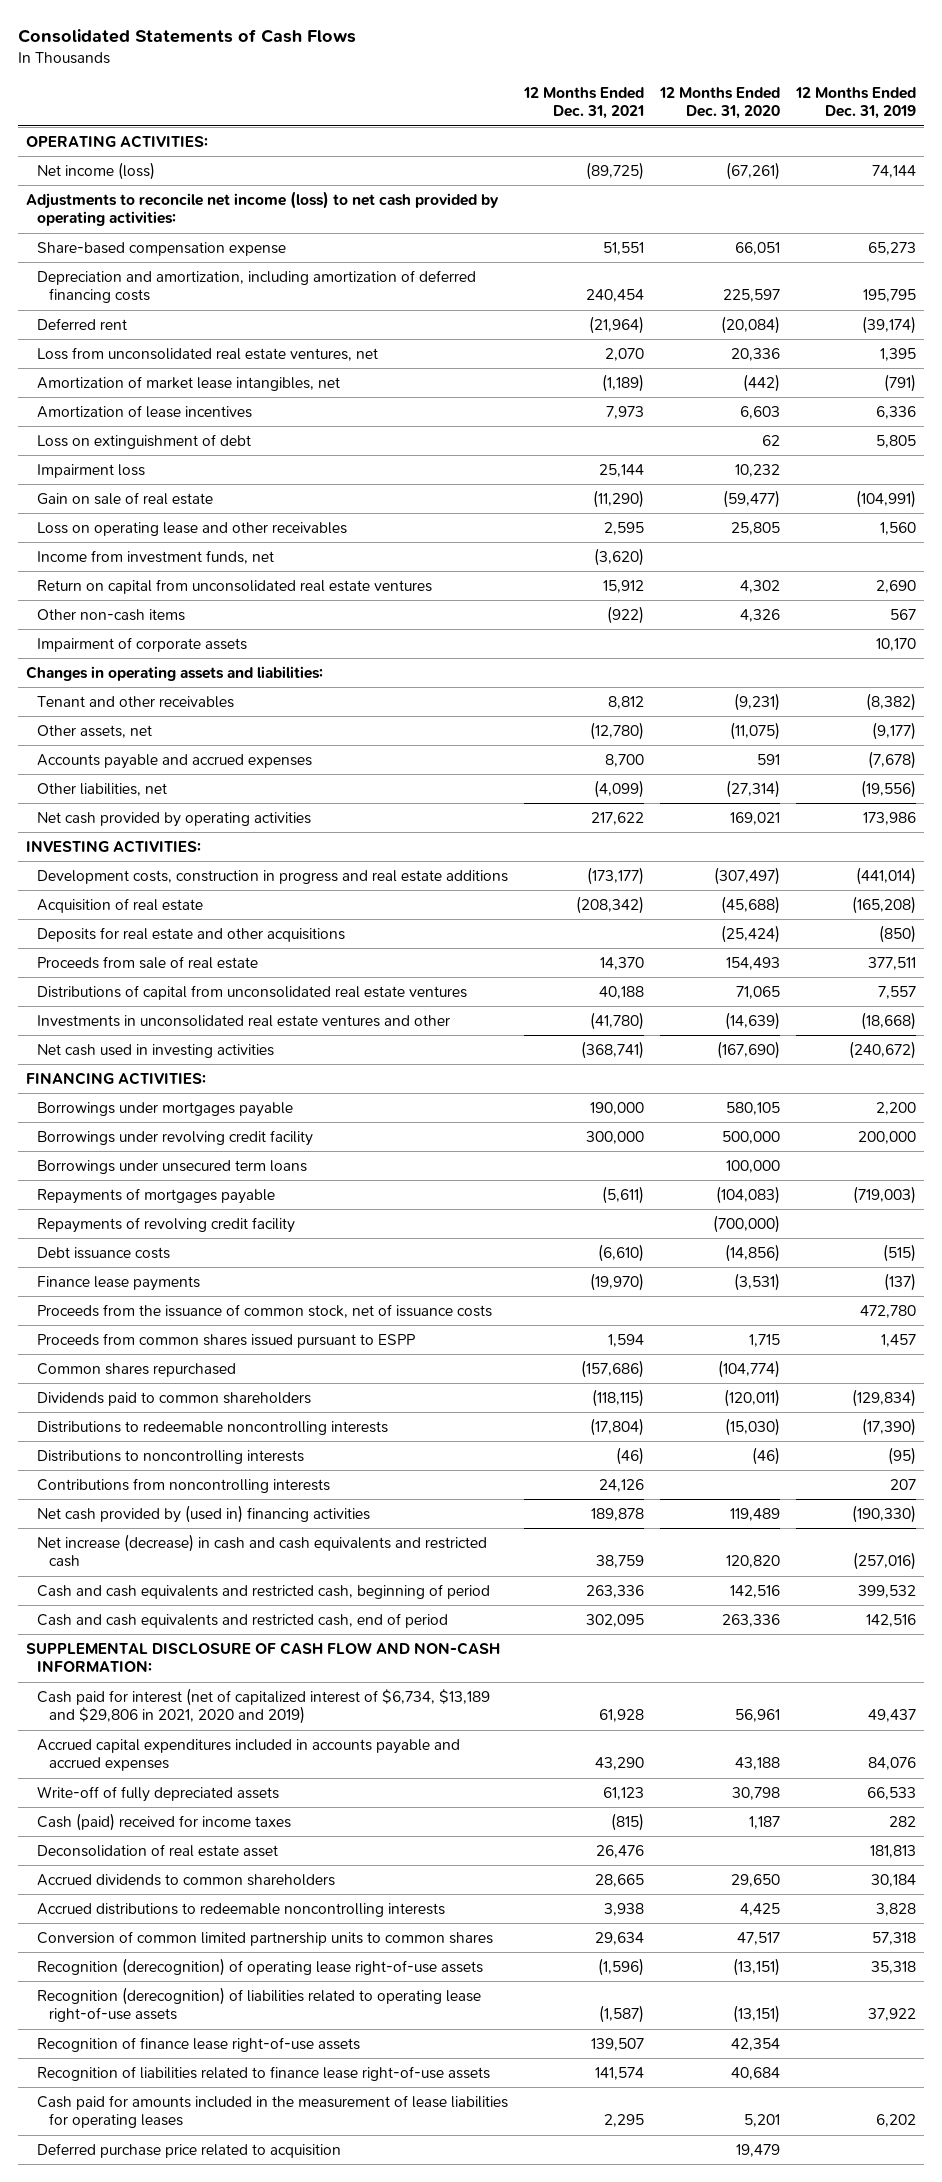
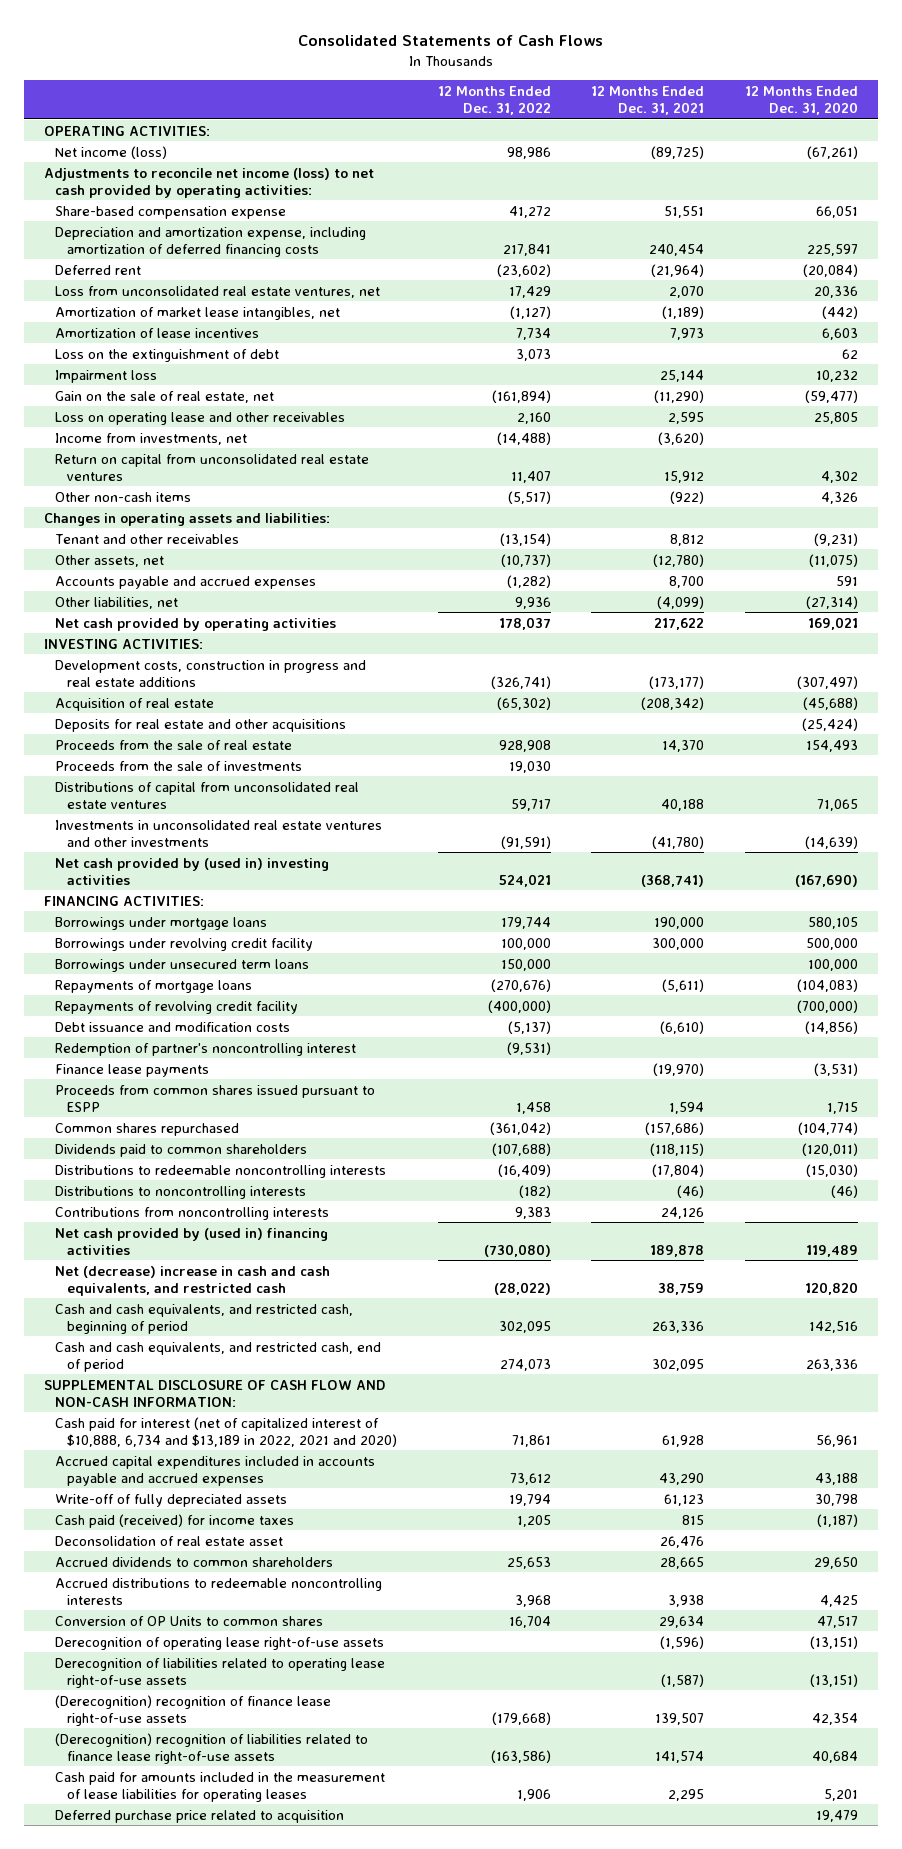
[794,87,916,120] 12 Months Ended Dec. 31, 2019 -> none
none -> [437,85,551,115] 12 Months Ended Dec. 31, 2022
[37,269,477,304] Depreciation and amortization, including amortization of deferred financing costs -> [55,226,367,257] Depreciation and amortization expense, including amortization of deferred financing costs
[37,433,252,449] Loss on extinguishment of debt -> [55,348,280,362] Loss on the extinguishment of debt
[37,491,214,505] Gain on sale of real estate -> [55,390,275,403] Gain on the sale of real estate, net
[37,549,275,564] Income from investment funds, net -> [55,432,248,445] Income from investments, net
[37,636,248,652] Impairment of corporate assets -> none
[37,955,259,969] Proceeds from sale of real estate -> [55,739,293,750] Proceeds from the sale of real estate
none -> [55,760,303,771] Proceeds from the sale of investments
[37,1014,451,1027] Investments in unconsolidated real estate ventures and other -> [55,819,383,847] Investments in unconsolidated real estate ventures and other investments
[37,1043,275,1058] Net cash used in investing activities -> [55,857,330,885] Net cash provided by (used in) investing activities
[37,1101,294,1117] Borrowings under mortgages payable -> [55,916,268,930] Borrowings under mortgage loans
[37,1187,276,1204] Repayments of mortgages payable -> [55,979,253,993] Repayments of mortgage loans
[37,1246,171,1259] Debt issuance costs -> [55,1021,291,1032] Debt issuance and modification costs
none -> [55,1042,357,1056] Redemption of partner's noncontrolling interest
[37,1303,493,1318] Proceeds from the issuance of common stock, net of issuance costs -> none
[37,1533,488,1568] Net increase (decrease) in cash and cash equivalents and restricted cash -> [55,1265,331,1296] Net (decrease) increase in cash and cash equivalents, and restricted cash
[37,1583,491,1599] Cash and cash equivalents and restricted cash, beginning of period -> [55,1303,354,1334] Cash and cash equivalents, and restricted cash, beginning of period
[37,1612,449,1628] Cash and cash equivalents and restricted cash, end of period -> [55,1341,382,1372] Cash and cash equivalents, and restricted cash, end of period
[37,1687,491,1725] Cash paid for interest (net of capitalized interest of $6,734, $13,189 and $29,806 in 2021, 2020 and 2019) -> [55,1416,398,1447] Cash paid for interest (net of capitalized interest of $10,888, 6,734 and $13,189 in 2022, 2021 and 2020)
[37,1812,292,1831] Cash (paid) received for income taxes -> [55,1513,295,1528] Cash paid (received) for income taxes
[611,1812,645,1831] (815) -> [682,1514,705,1525] 815
[749,1815,781,1829] 1,187 -> [816,1513,858,1527] (1,187)
[37,1930,494,1946] Conversion of common limited partnership units to common shares -> [55,1615,324,1626] Conversion of OP Units to common shares
[37,1957,484,1976] Recognition (derecognition) of operating lease right-of-use assets -> [55,1636,385,1650] Derecognition of operating lease right-of-use assets
[37,1986,482,2023] Recognition (derecognition) of liabilities related to operating lease right-of-use assets -> [55,1657,386,1688] Derecognition of liabilities related to operating lease right-of-use assets
[37,2036,361,2052] Recognition of finance lease right-of-use assets -> [55,1694,332,1726] (Derecognition) recognition of finance lease right-of-use assets
[37,2065,491,2081] Recognition of liabilities related to finance lease right-of-use assets -> [55,1732,369,1764] (Derecognition) recognition of liabilities related to finance lease right-of-use assets

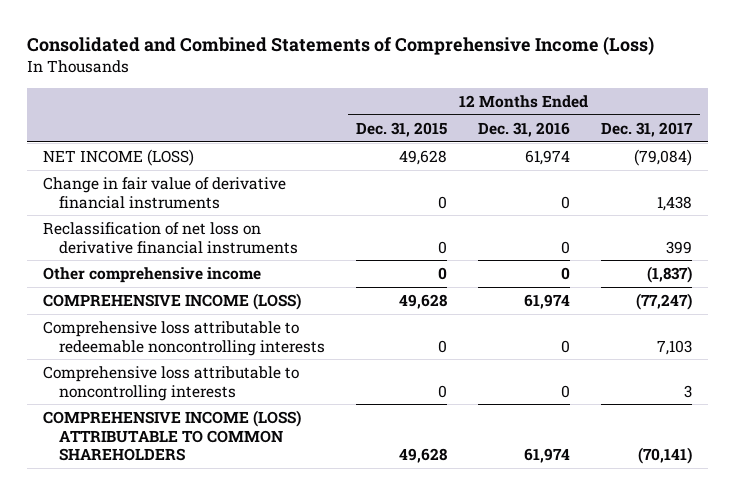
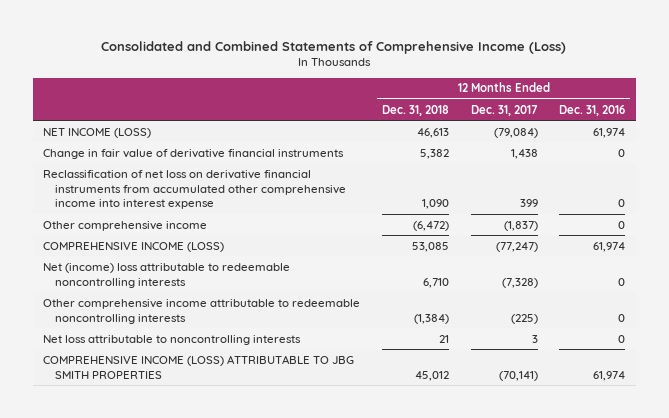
[356,121,448,137] Dec. 31, 2015 -> none
none -> [382,104,450,116] Dec. 31, 2018
[42,222,299,254] Reclassification of net loss on derivative financial instruments -> [43,169,347,210] Reclassification of net loss on derivative financial instruments from accumulated other comprehensive income into interest expense
none -> [43,262,291,288] Net (income) loss attributable to redeemable noncontrolling interests
[42,321,326,356] Comprehensive loss attributable to redeemable noncontrolling interests -> [43,298,361,324] Other comprehensive income attributable to redeemable noncontrolling interests
[657,339,693,355] 7,103 -> [510,313,538,324] (225)
[42,366,299,401] Comprehensive loss attributable to noncontrolling interests -> [43,334,302,345] Net loss attributable to noncontrolling interests
[42,410,301,462] COMPREHENSIVE INCOME (LOSS) ATTRIBUTABLE TO COMMON SHAREHOLDERS -> [43,354,355,379] COMPREHENSIVE INCOME (LOSS) ATTRIBUTABLE TO JBG SMITH PROPERTIES

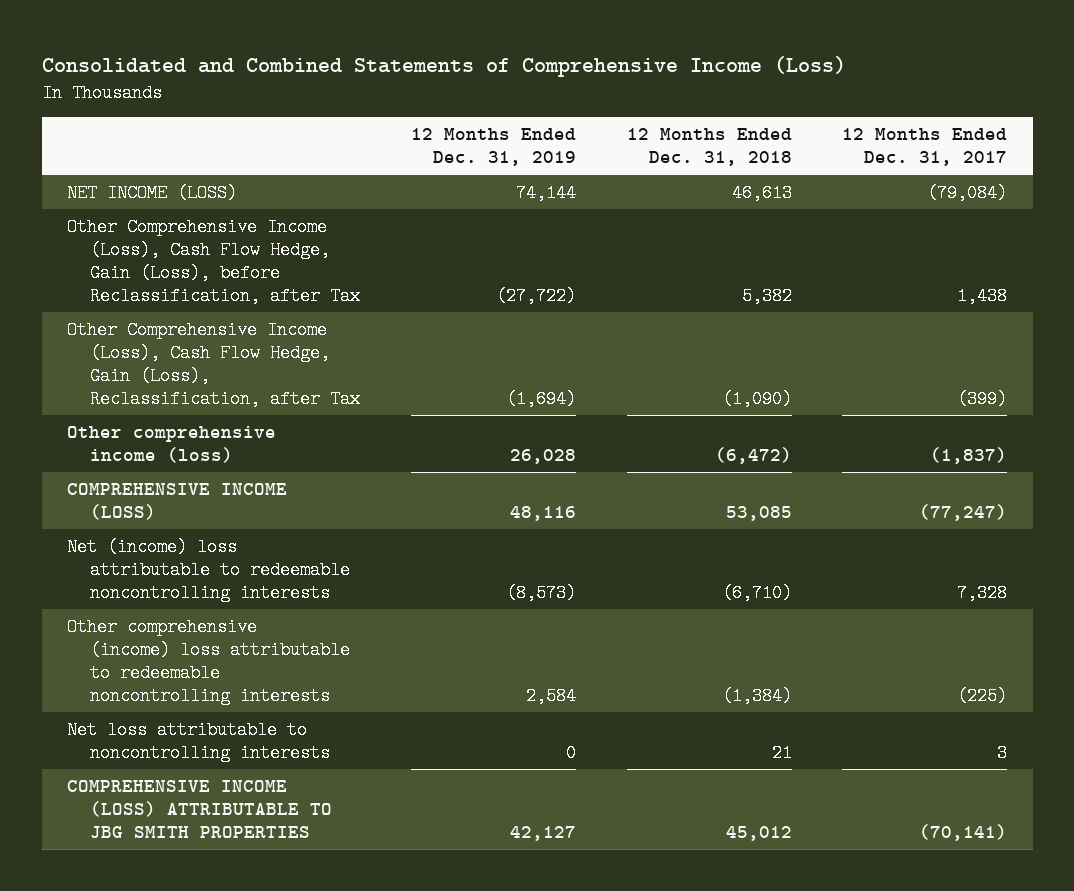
[559,104,626,116] Dec. 31, 2016 -> none
none -> [410,128,576,167] 12 Months Ended Dec. 31, 2019
[43,169,347,210] Reclassification of net loss on derivative financial instruments from accumulated other comprehensive income into interest expense -> none
[43,148,345,159] Change in fair value of derivative financial instruments -> [67,217,361,306] Other Comprehensive Income (Loss), Cash Flow Hedge, Gain (Loss), before Reclassification, after Tax
none -> [67,320,361,409] Other Comprehensive Income (Loss), Cash Flow Hedge, Gain (Loss), Reclassification, after Tax
[43,220,208,231] Other comprehensive income -> [67,425,277,463] Other comprehensive income (loss)
[423,277,450,288] 6,710 -> [721,584,792,603] (6,710)
[501,277,538,288] (7,328) -> [957,584,1008,603] 7,328
[43,298,361,324] Other comprehensive income attributable to redeemable noncontrolling interests -> [67,617,351,706] Other comprehensive (income) loss attributable to redeemable noncontrolling interests

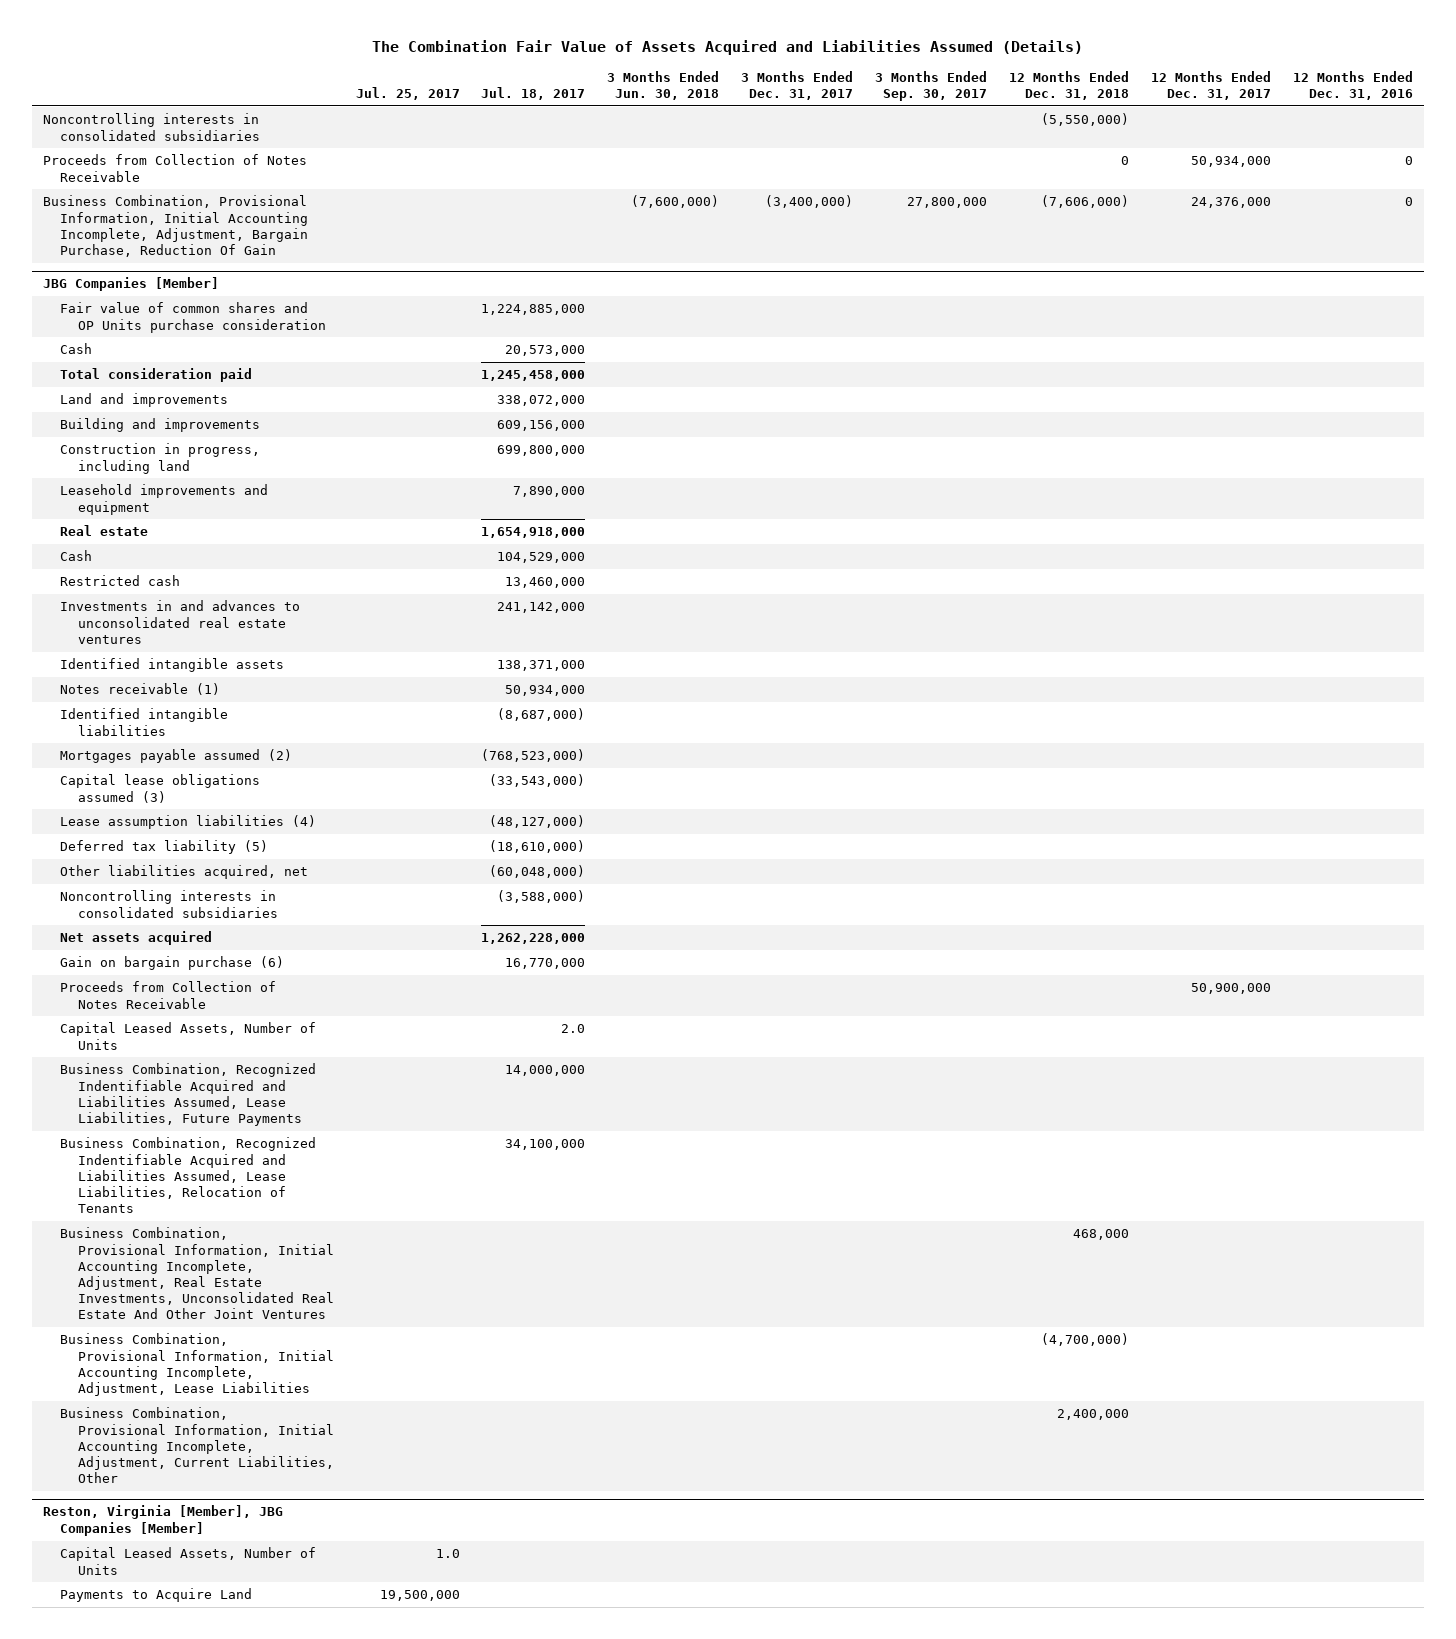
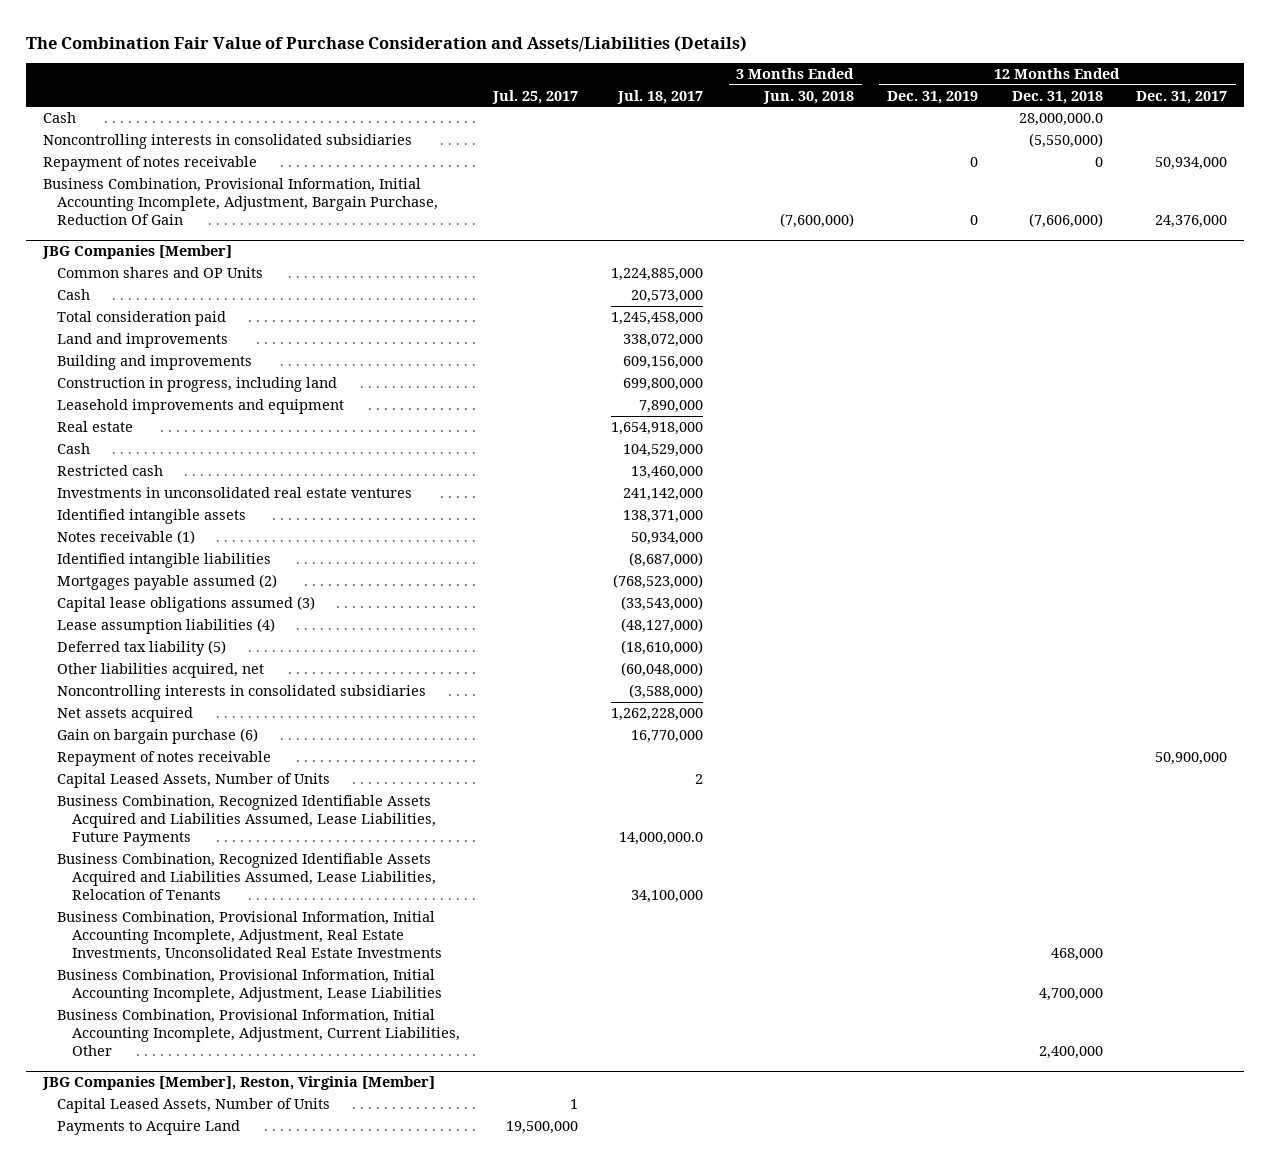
[371,39,1083,55] The Combination Fair Value of Assets Acquired and Liabilities Assumed (Details) -> [26,35,748,52] The Combination Fair Value of Purchase Consideration and Assets/Liabilities (Details)
[741,70,854,100] 3 Months Ended Dec. 31, 2017 -> none
[875,70,988,101] 3 Months Ended Sep. 30, 2017 -> none
[1292,70,1413,100] 12 Months Ended Dec. 31, 2016 -> none
none -> [887,90,979,104] Dec. 31, 2019
none -> [42,111,76,123] Cash
[42,154,307,182] Proceeds from Collection of Notes Receivable -> [42,155,257,171] Repayment of notes receivable
[60,302,326,333] Fair value of common shares and OP Units purchase consideration -> [57,266,264,278] Common shares and OP Units
[60,600,301,644] Investments in and advances to unconsolidated real estate ventures -> [57,486,413,498] Investments in unconsolidated real estate ventures
[60,981,277,1009] Proceeds from Collection of Notes Receivable -> [57,750,272,766] Repayment of notes receivable
[561,1024,586,1034] 2.0 -> [695,773,704,784] 2
[60,1063,317,1126] Business Combination, Recognized Indentifiable Acquired and Liabilities Assumed, Lease Liabilities, Future Payments -> [57,794,436,847] Business Combination, Recognized Identifiable Assets Acquired and Liabilities Assumed, Lease Liabilities, Future Payments
[505,1065,586,1077] 14,000,000 -> [619,832,704,846] 14,000,000.0
[60,1137,317,1214] Business Combination, Recognized Indentifiable Acquired and Liabilities Assumed, Lease Liabilities, Relocation of Tenants -> [57,852,436,901] Business Combination, Recognized Identifiable Assets Acquired and Liabilities Assumed, Lease Liabilities, Relocation of Tenants
[60,1227,334,1320] Business Combination, Provisional Information, Initial Accounting Incomplete, Adjustment, Real Estate Investments, Unconsolidated Real Estate And Other Joint Ventures -> [57,910,442,962] Business Combination, Provisional Information, Initial Accounting Incomplete, Adjustment, Real Estate Investments, Unconsolidated Real Estate Investments
[1041,1333,1130,1347] (4,700,000) -> [1038,988,1103,1002] 4,700,000
[42,1505,283,1536] Reston, Virginia [Member], JBG Companies [Member] -> [41,1075,435,1090] JBG Companies [Member], Reston, Virginia [Member]
[435,1549,460,1559] 1.0 -> [569,1098,578,1109] 1

